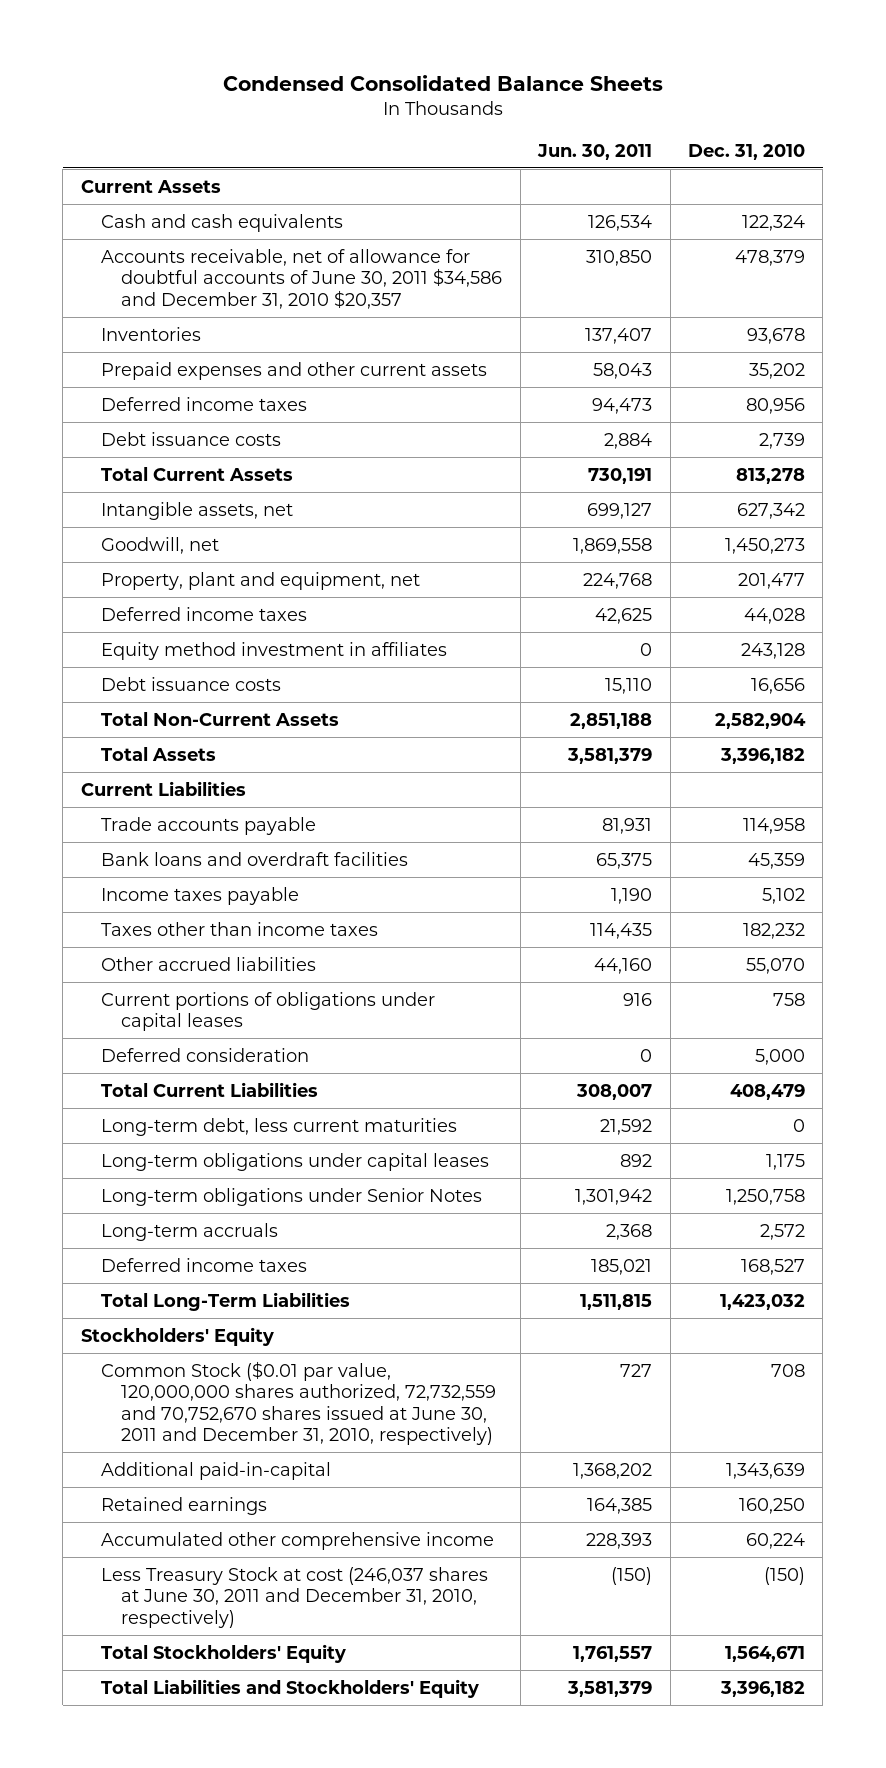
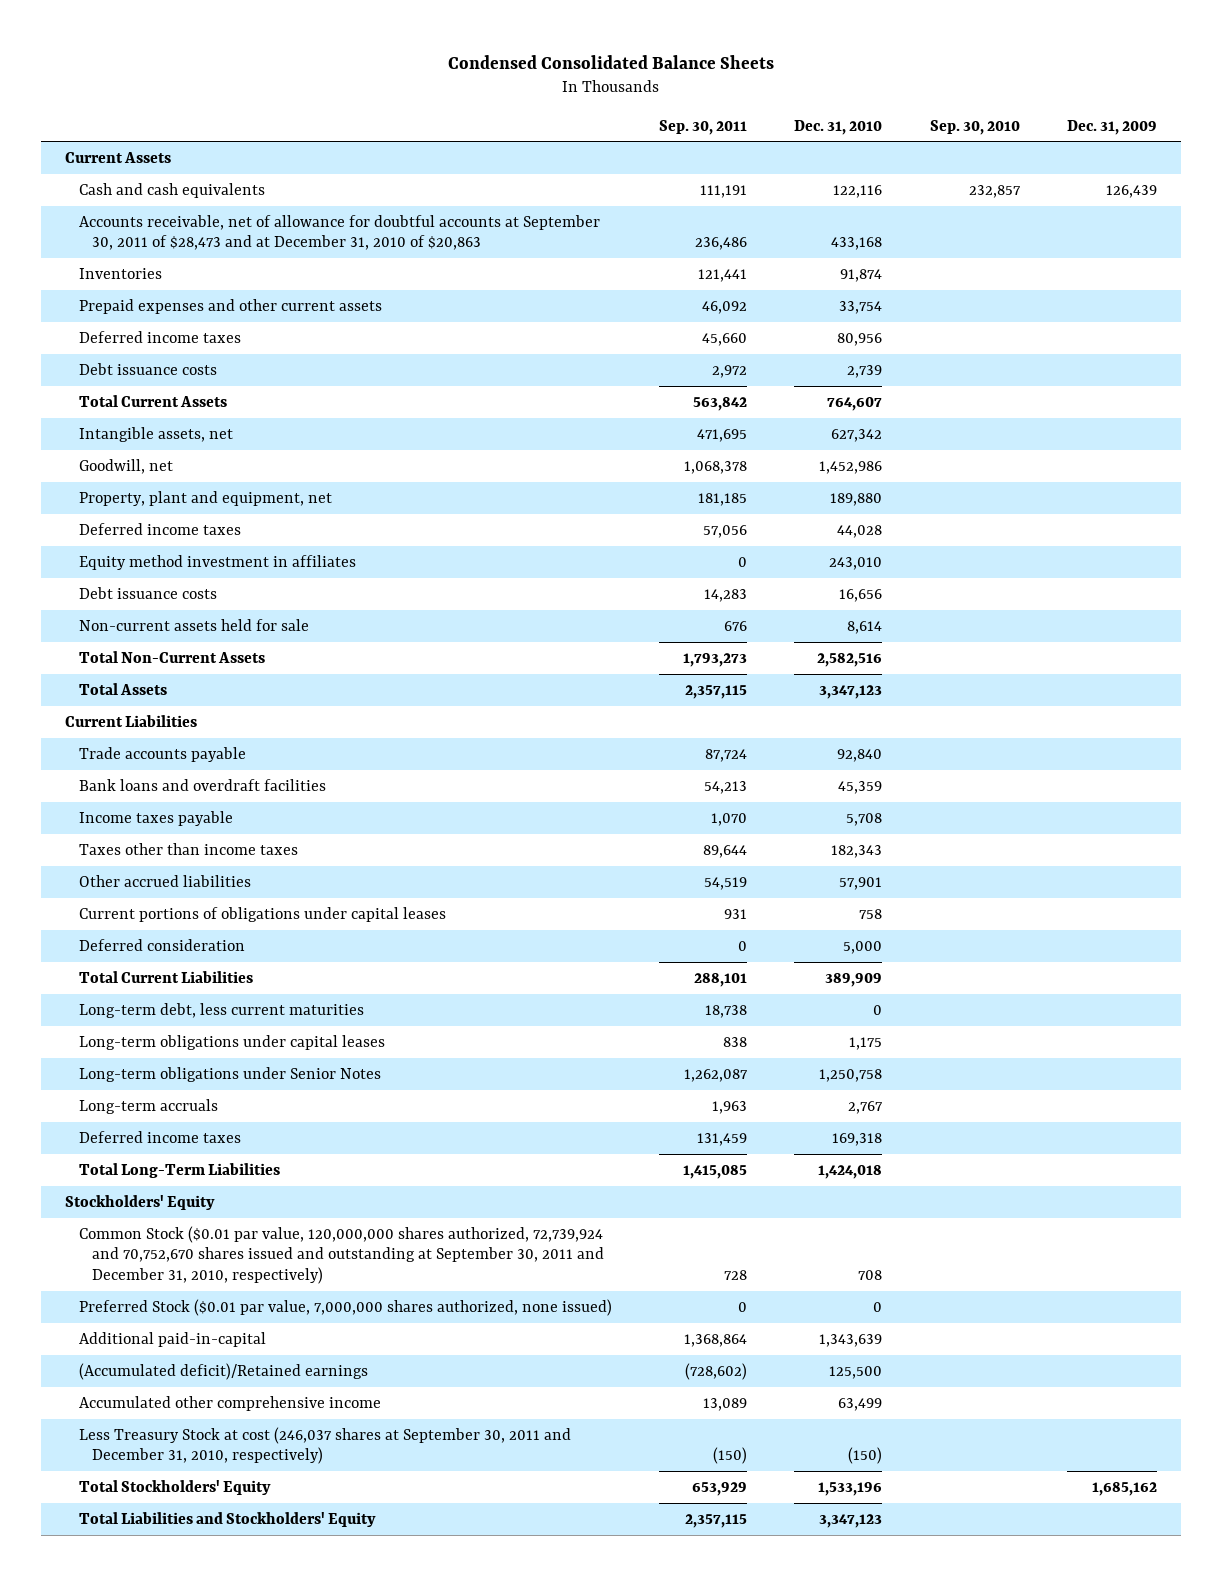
[537,143,653,160] Jun. 30, 2011 -> none
none -> [659,119,748,135] Sep. 30, 2011
none -> [929,119,1020,135] Sep. 30, 2010
none -> [1066,119,1157,135] Dec. 31, 2009
[741,214,805,231] 122,324 -> [833,184,883,198] 122,116
[100,248,503,309] Accounts receivable, net of allowance for doubtful accounts of June 30, 2011 $34,586 and December 31, 2010 $20,357 -> [78,214,600,251] Accounts receivable, net of allowance for doubtful accounts at September 30, 2011 of $28,473 and at December 31, 2010 of $20,863
[734,249,805,266] 478,379 -> [831,237,883,251] 433,168
[746,327,805,344] 93,678 -> [840,268,883,282] 91,874
[748,362,805,379] 35,202 -> [839,300,883,314] 33,754
[735,467,805,484] 813,278 -> [827,396,883,411] 764,607
[724,537,805,554] 1,450,273 -> [819,460,883,474] 1,452,986
[737,572,805,589] 201,477 -> [830,492,883,506] 189,880
[740,642,805,659] 243,128 -> [829,556,883,570] 243,010
none -> [78,618,309,631] Non-current assets held for sale
[714,712,806,729] 2,582,904 -> [817,652,883,667] 2,582,516
[719,747,805,764] 3,396,182 -> [819,684,883,699] 3,347,123
[742,817,805,834] 114,958 -> [837,748,883,762] 92,840
[761,887,805,904] 5,102 -> [846,812,883,826] 5,708
[742,922,805,939] 182,232 -> [831,844,883,858] 182,343
[745,957,805,974] 55,070 -> [839,876,883,890] 57,901
[729,1083,805,1100] 408,479 -> [825,972,883,987] 389,909
[759,1223,805,1240] 2,572 -> [848,1100,884,1114] 2,767
[740,1258,805,1275] 168,527 -> [832,1132,883,1146] 169,318
[719,1293,805,1310] 1,423,032 -> [818,1164,883,1179] 1,424,018
[100,1360,497,1446] Common Stock ($0.01 par value, 120,000,000 shares authorized, 72,732,559 and 70,752,670 shares issued at June 30, 2011 and December 31, 2010, respectively) -> [78,1225,605,1285] Common Stock ($0.01 par value, 120,000,000 shares authorized, 72,739,924 and 70,752,670 shares issued and outstanding at September 30, 2011 and December 31, 2010, respectively)
none -> [78,1298,612,1316] Preferred Stock ($0.01 par value, 7,000,000 shares authorized, none issued)
[100,1496,267,1515] Retained earnings -> [78,1362,368,1380] (Accumulated deficit)/Retained earnings
[738,1497,805,1514] 160,250 -> [829,1365,883,1379] 125,500
[745,1532,805,1549] 60,224 -> [838,1397,883,1411] 63,499
[100,1566,488,1628] Less Treasury Stock at cost (246,037 shares at June 30, 2011 and December 31, 2010, respectively) -> [78,1426,571,1465] Less Treasury Stock at cost (246,037 shares at September 30, 2011 and December 31, 2010, respectively)
[724,1645,805,1662] 1,564,671 -> [818,1481,883,1496] 1,533,196
[719,1680,805,1697] 3,396,182 -> [819,1513,883,1528] 3,347,123

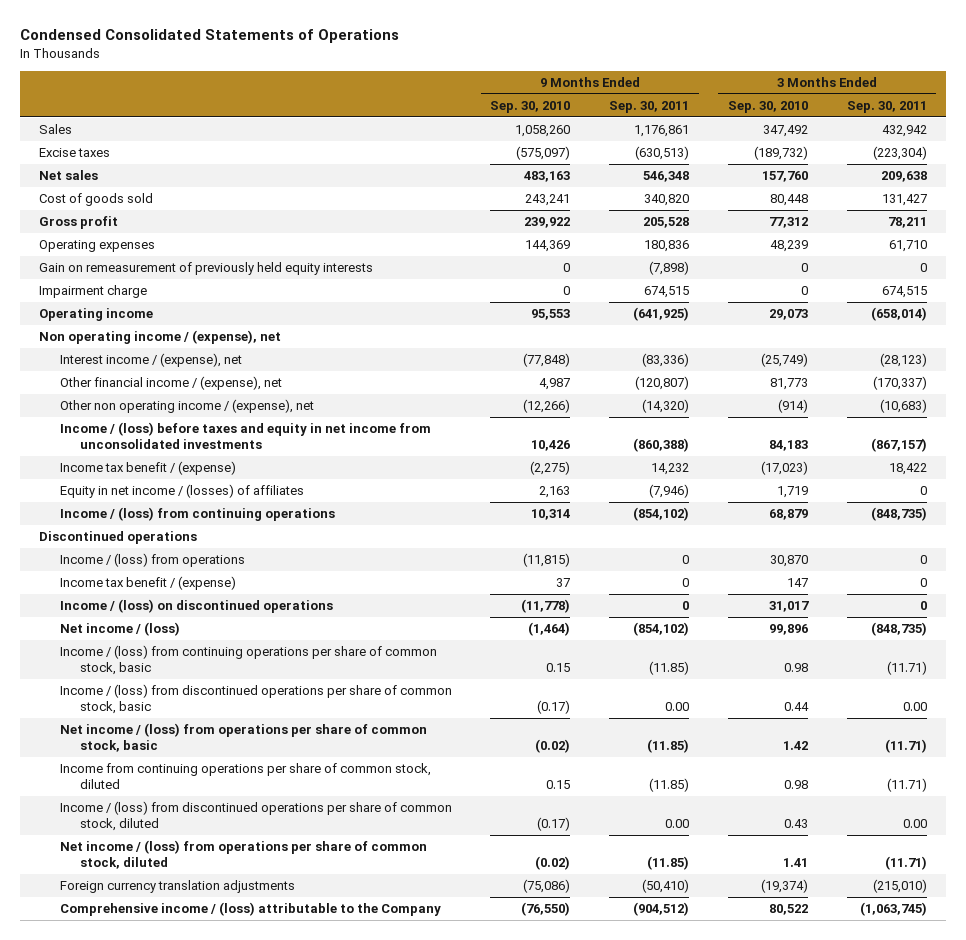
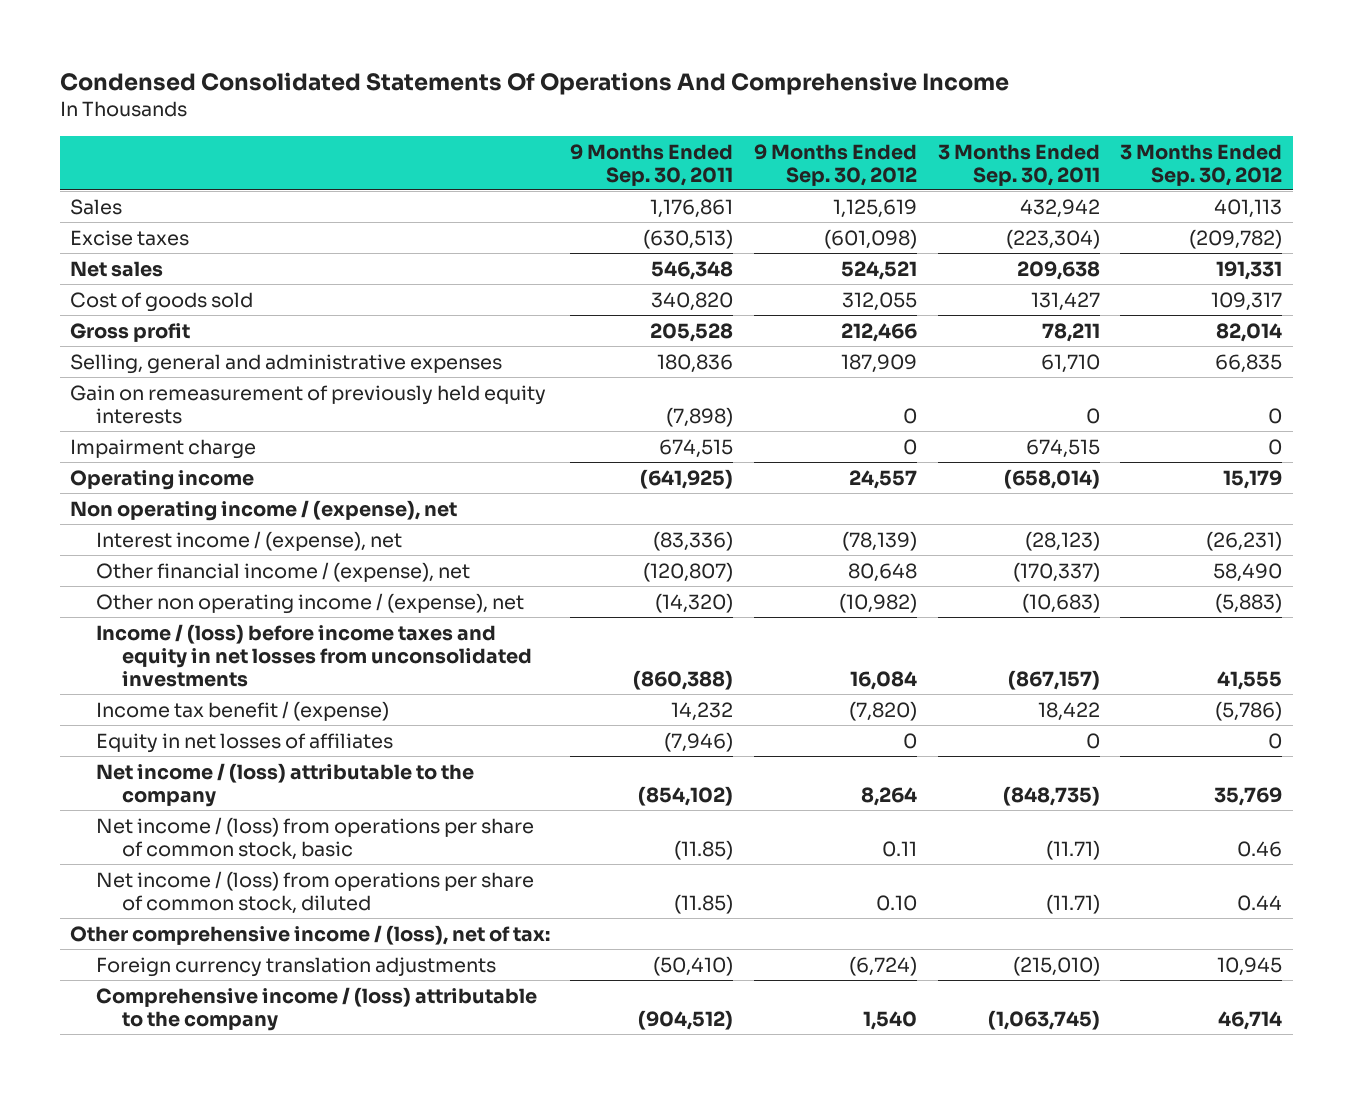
[20,29,400,44] Condensed Consolidated Statements of Operations -> [59,71,1009,95] Condensed Consolidated Statements Of Operations And Comprehensive Income
[490,100,571,113] Sep. 30, 2010 -> none
[727,100,808,113] Sep. 30, 2010 -> none
none -> [754,143,918,186] 9 Months Ended Sep. 30, 2012
none -> [1120,143,1283,186] 3 Months Ended Sep. 30, 2012
[39,240,156,253] Operating expenses -> [69,353,502,374] Selling, general and administrative expenses
[59,422,431,450] Income / (loss) before taxes and equity in net income from unconsolidated investments -> [96,623,533,687] Income / (loss) before income taxes and equity in net losses from unconsolidated investments
[59,507,335,522] Income / (loss) from continuing operations -> none
[39,531,198,545] Discontinued operations -> none
[59,553,245,568] Income / (loss) from operations -> none
[59,576,236,591] Income tax benefit / (expense) -> none
[59,599,333,614] Income / (loss) on discontinued operations -> none
[59,645,437,676] Income / (loss) from continuing operations per share of common stock, basic -> none
[59,684,452,715] Income / (loss) from discontinued operations per share of common stock, basic -> none
[59,484,304,499] Equity in net income / (losses) of affiliates -> [96,732,394,753] Equity in net losses of affiliates
[59,622,180,637] Net income / (loss) -> [96,762,475,807] Net income / (loss) attributable to the company
[59,763,431,790] Income from continuing operations per share of common stock, diluted -> none
[59,801,452,832] Income / (loss) from discontinued operations per share of common stock, diluted -> none
none -> [69,924,550,945] Other comprehensive income / (loss), net of tax:
[59,902,441,917] Comprehensive income / (loss) attributable to the Company -> [96,986,538,1031] Comprehensive income / (loss) attributable to the company

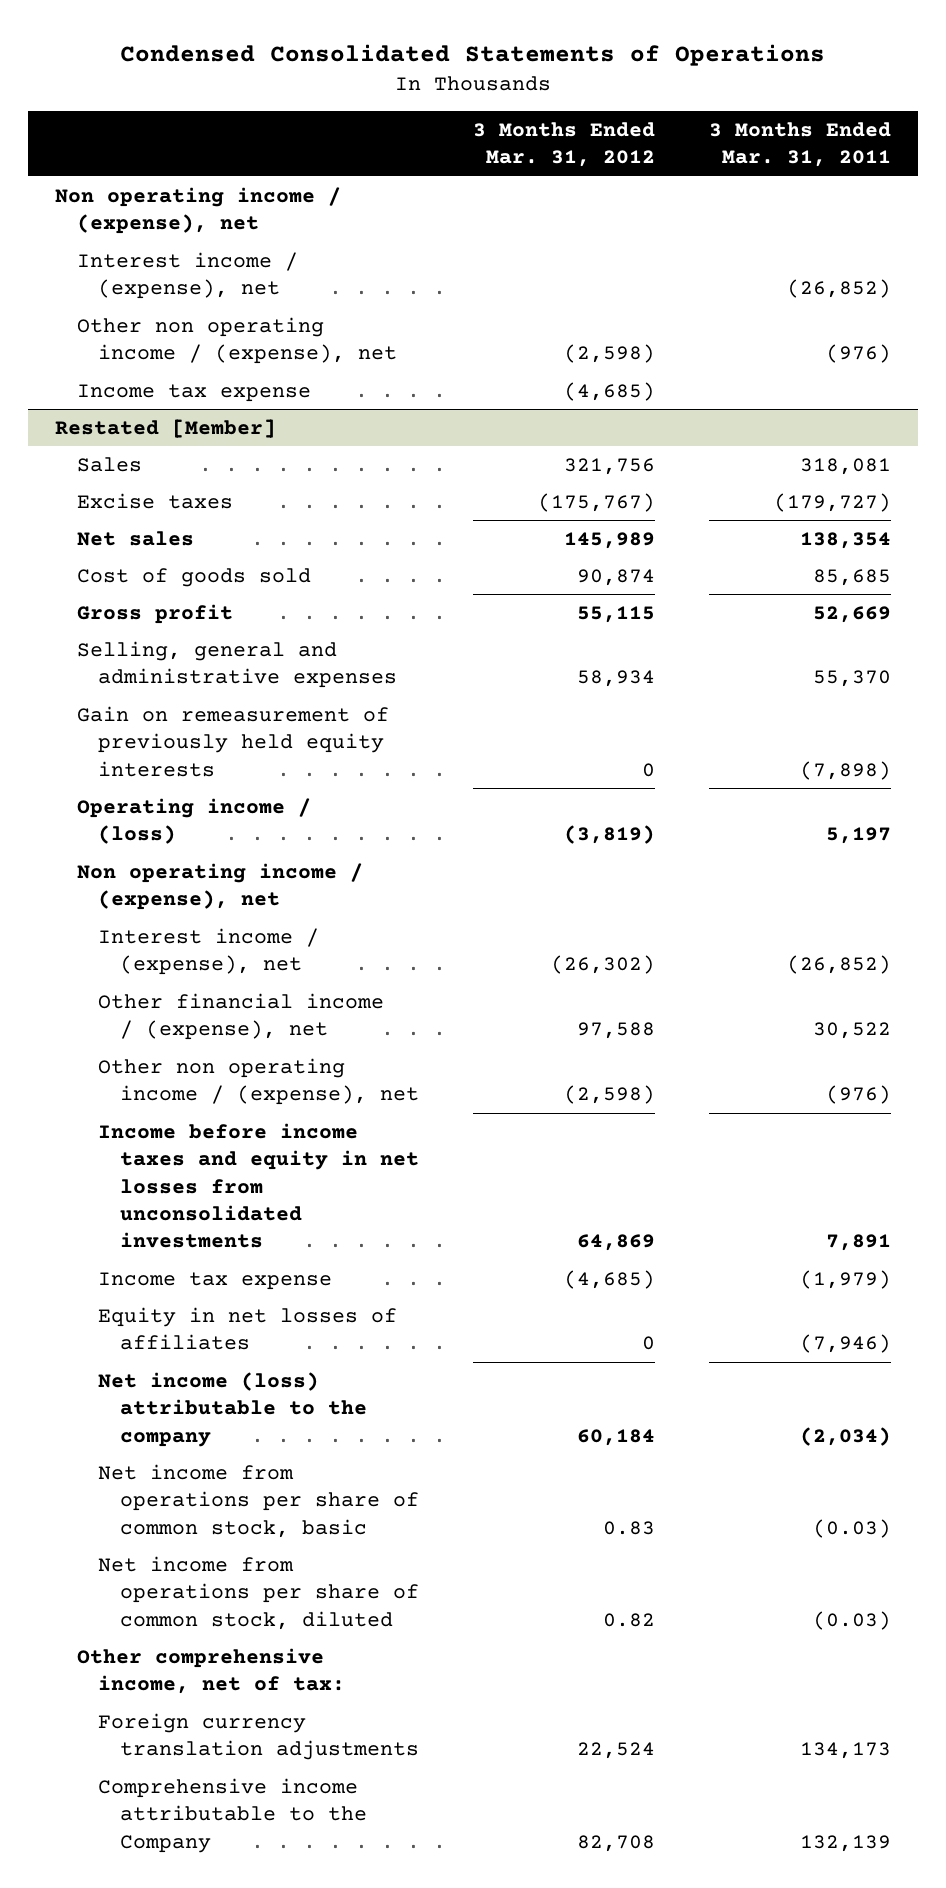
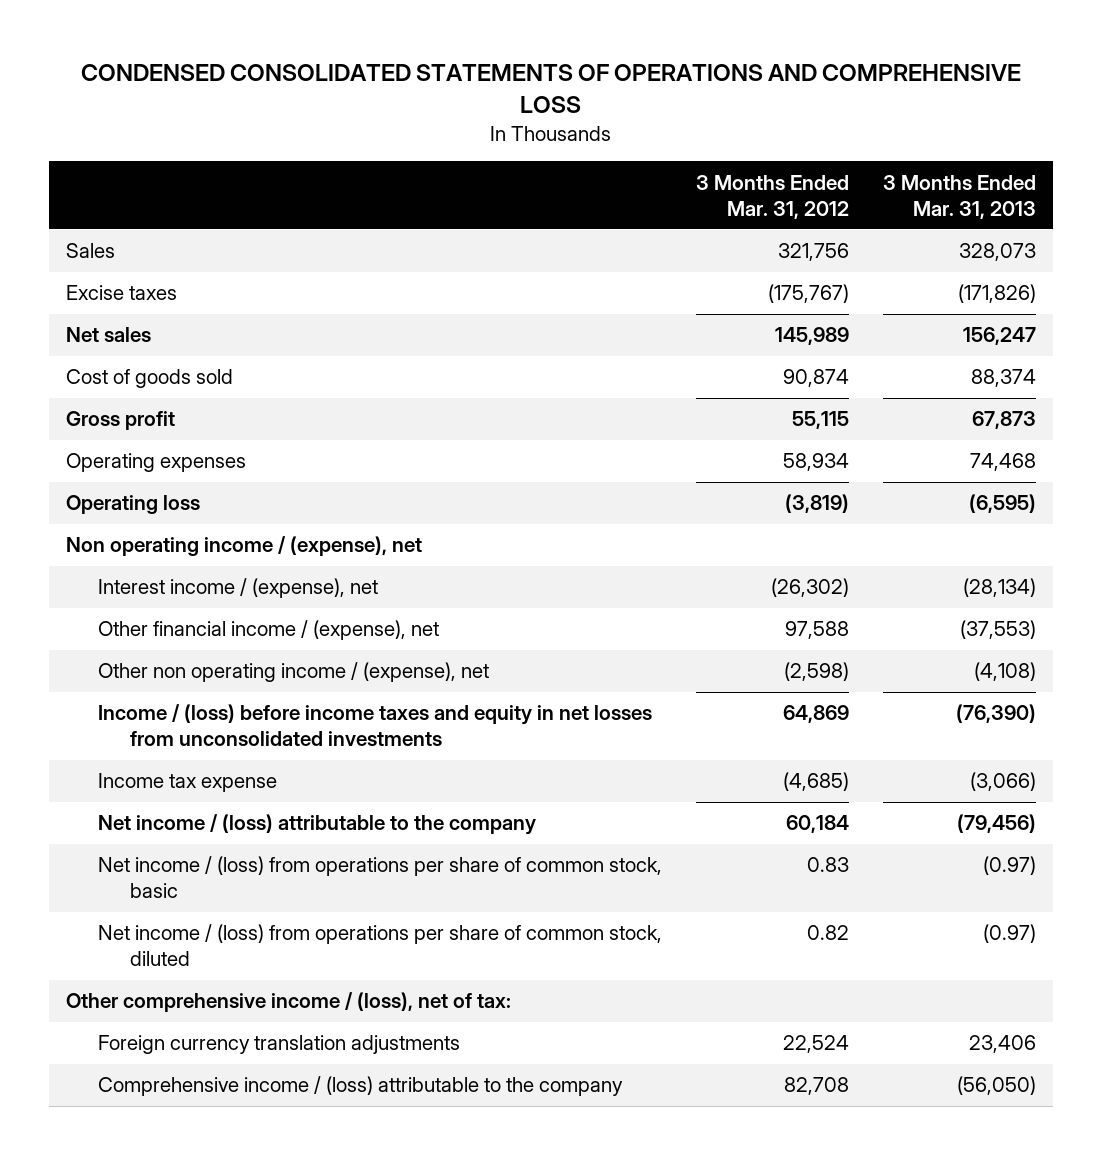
[120,43,826,66] Condensed Consolidated Statements of Operations -> [81,64,1022,114] CONDENSED CONSOLIDATED STATEMENTS OF OPERATIONS AND COMPREHENSIVE LOSS
[709,122,892,168] 3 Months Ended Mar. 31, 2011 -> none
none -> [882,174,1036,219] 3 Months Ended Mar. 31, 2013
[54,186,341,235] Non operating income / (expense), net -> none
[76,251,298,300] Interest income / (expense), net -> none
[76,316,398,365] Other non operating income / (expense), net -> none
[76,383,311,402] Income tax expense -> none
[54,418,276,438] Restated [Member] -> none
[76,705,389,777] Gain on remeasurement of previously held equity interests -> none
[76,640,398,689] Selling, general and administrative expenses -> [66,453,247,473] Operating expenses
[76,797,311,845] Operating income / (loss) -> [66,495,201,515] Operating loss
[98,1122,420,1249] Income before income taxes and equity in net losses from unconsolidated investments -> [98,704,653,747] Income / (loss) before income taxes and equity in net losses from unconsolidated investments
[98,1306,398,1351] Equity in net losses of affiliates -> none
[98,1371,368,1447] Net income (loss) attributable to the company -> [98,814,537,836] Net income / (loss) attributable to the company
[98,1463,420,1538] Net income from operations per share of common stock, basic -> [98,856,663,899] Net income / (loss) from operations per share of common stock, basic
[98,1555,420,1630] Net income from operations per share of common stock, diluted -> [98,924,663,967] Net income / (loss) from operations per share of common stock, diluted
[76,1647,346,1695] Other comprehensive income, net of tax: -> [66,992,512,1013] Other comprehensive income / (loss), net of tax:
[98,1777,368,1853] Comprehensive income attributable to the Company -> [98,1076,624,1097] Comprehensive income / (loss) attributable to the company

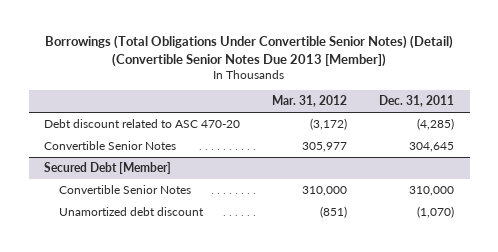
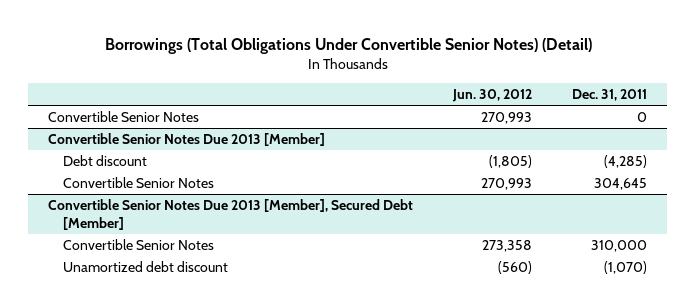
[45,35,454,67] Borrowings (Total Obligations Under Convertible Senior Notes) (Detail) (Convertible Senior Notes Due 2013 [Member]) -> [104,37,592,54] Borrowings (Total Obligations Under Convertible Senior Notes) (Detail)
[272,95,348,108] Mar. 31, 2012 -> none
none -> [452,88,533,102] Jun. 30, 2012
none -> [48,111,200,123] Convertible Senior Notes
none -> [48,133,326,147] Convertible Senior Notes Due 2013 [Member]
[44,118,241,128] Debt discount related to ASC 470-20 -> [62,155,147,167] Debt discount
[44,161,172,174] Secured Debt [Member] -> none
none -> [48,199,414,230] Convertible Senior Notes Due 2013 [Member], Secured Debt [Member]

